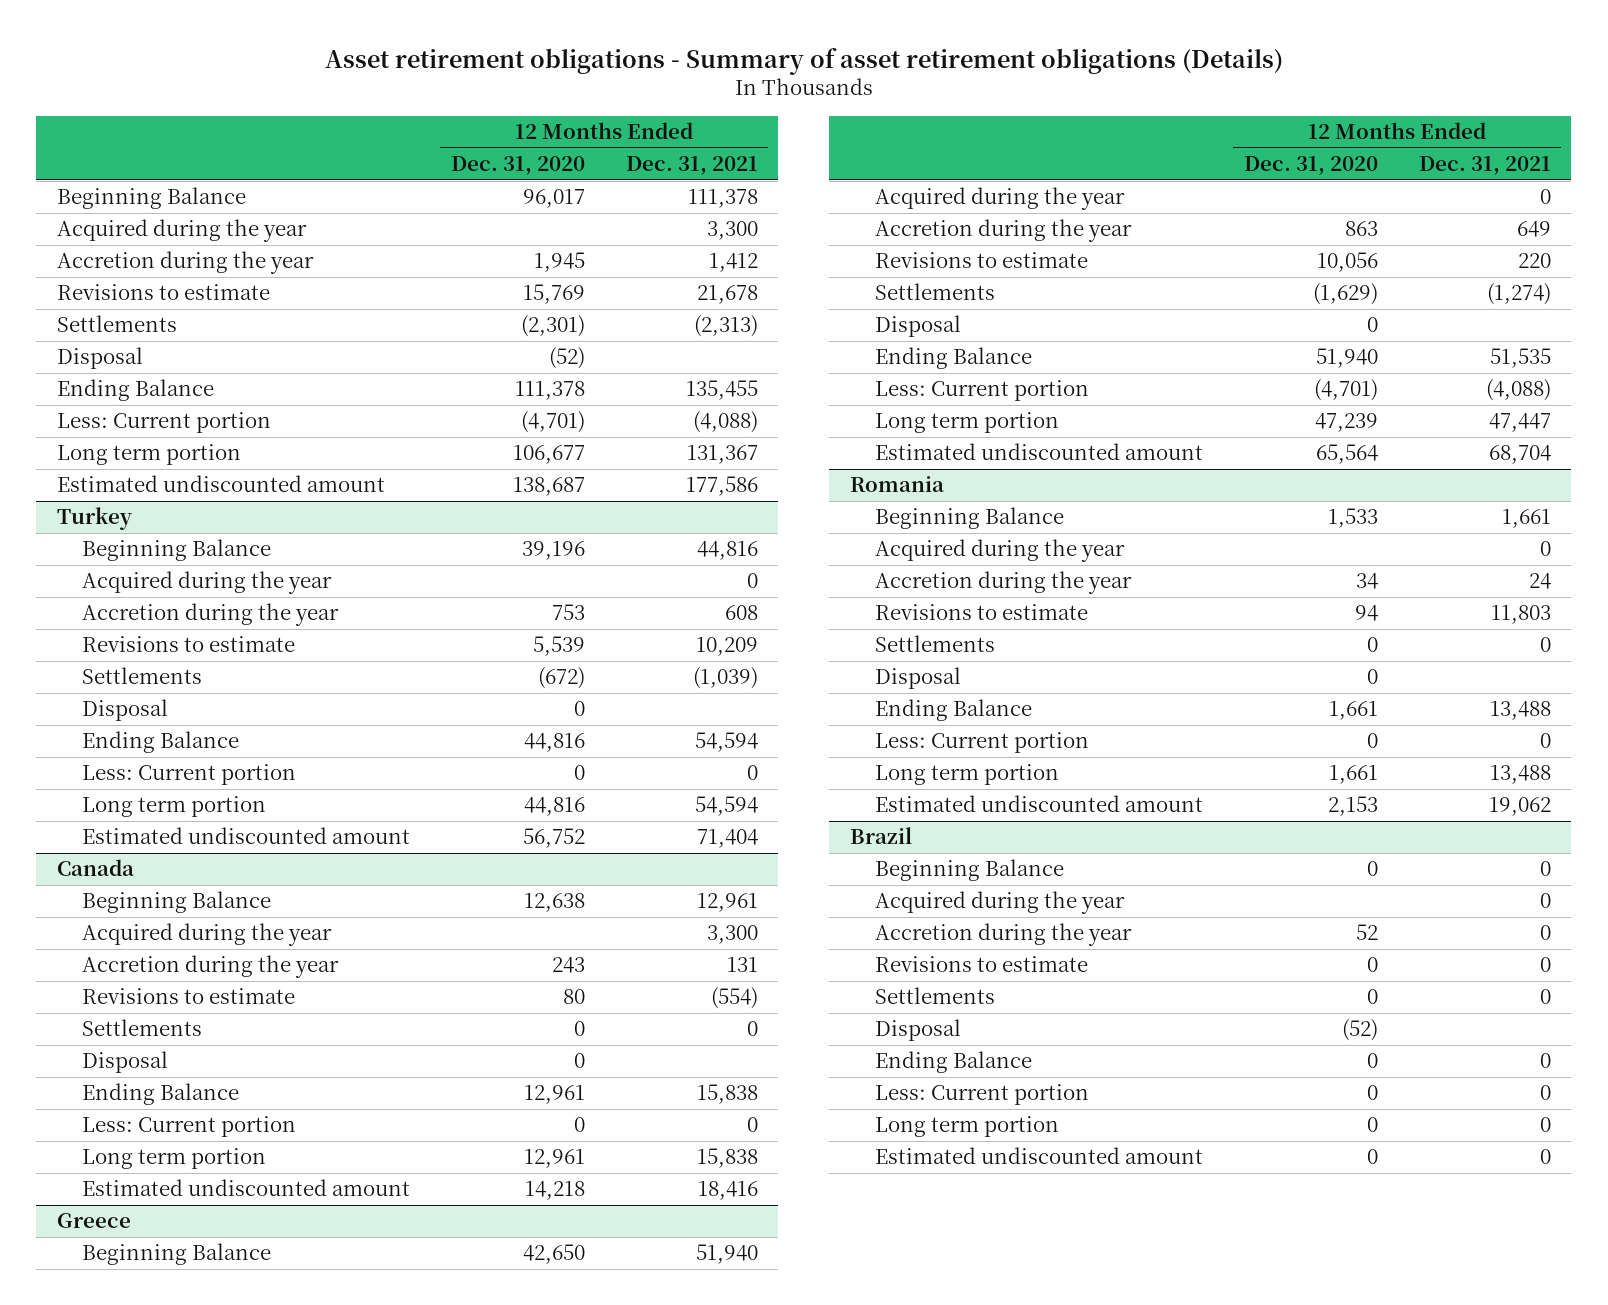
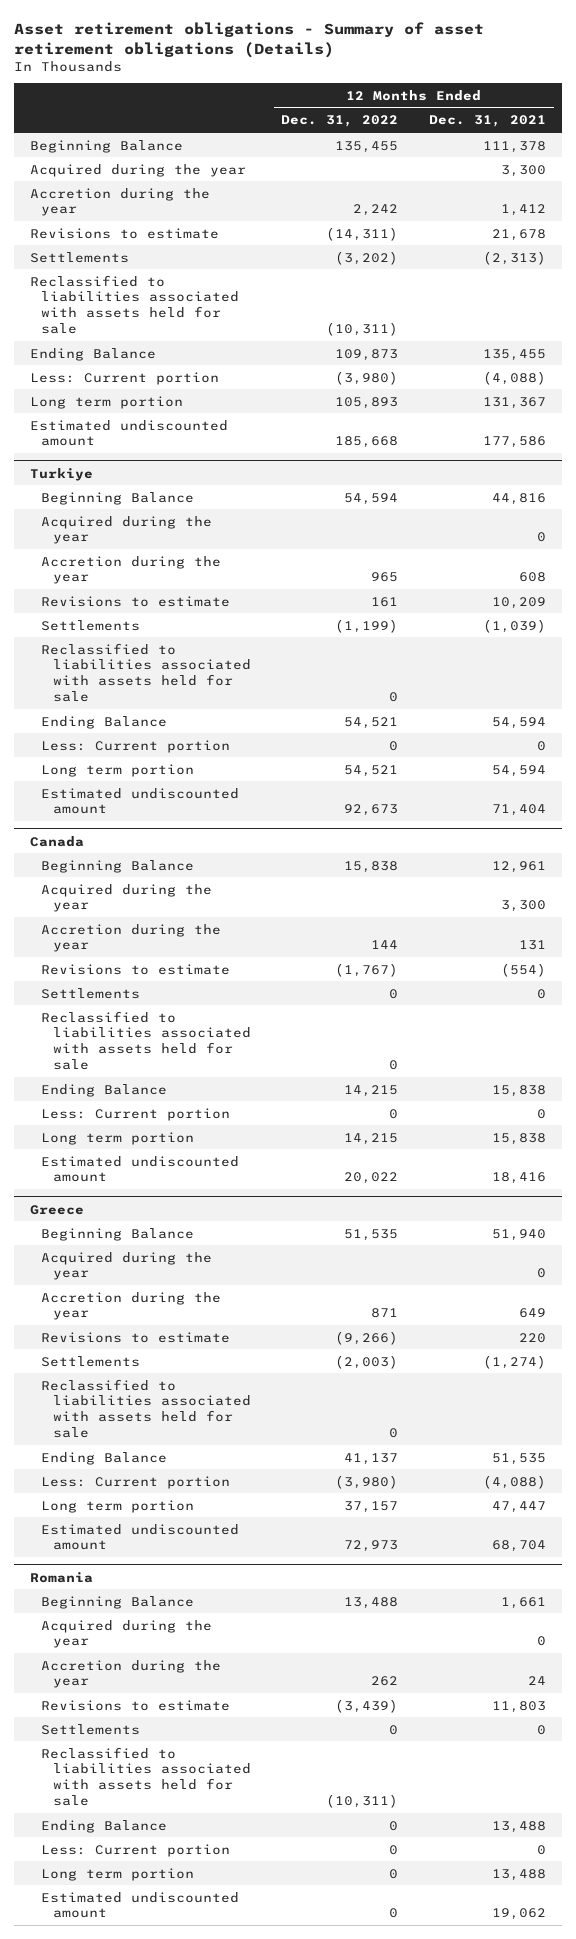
[450,156,585,176] Dec. 31, 2020 -> none
none -> [281,115,399,128] Dec. 31, 2022
[56,347,143,370] Disposal -> none
none -> [29,274,240,335] Reclassified to liabilities associated with assets held for sale
[56,507,132,531] Turkey -> [29,467,93,481] Turkiye
[81,699,168,722] Disposal -> none
none -> [41,642,251,703] Reclassified to liabilities associated with assets held for sale
[81,1051,168,1074] Disposal -> none
none -> [41,1010,251,1071] Reclassified to liabilities associated with assets held for sale
[874,315,961,338] Disposal -> none
none -> [41,1378,251,1439] Reclassified to liabilities associated with assets held for sale
[874,667,961,690] Disposal -> none
none -> [41,1746,251,1807] Reclassified to liabilities associated with assets held for sale
[849,827,912,845] Brazil -> none
[874,859,1064,882] Beginning Balance -> none
[874,891,1125,915] Acquired during the year -> none
[874,923,1132,947] Accretion during the year -> none
[874,956,1088,973] Revisions to estimate -> none
[874,987,995,1005] Settlements -> none
[874,1019,961,1042] Disposal -> none
[874,1051,1032,1074] Ending Balance -> none
[874,1084,1089,1106] Less: Current portion -> none
[874,1116,1059,1138] Long term portion -> none
[874,1147,1203,1165] Estimated undiscounted amount -> none

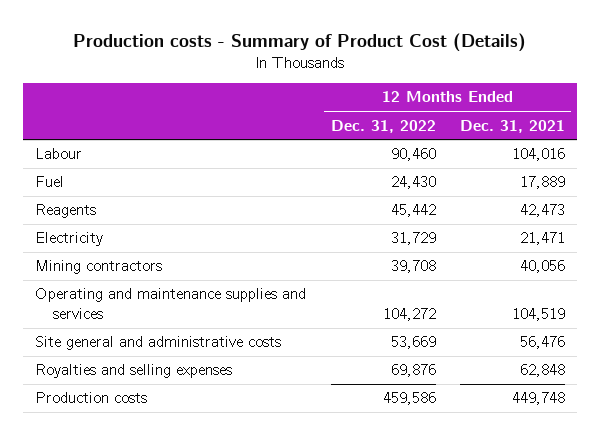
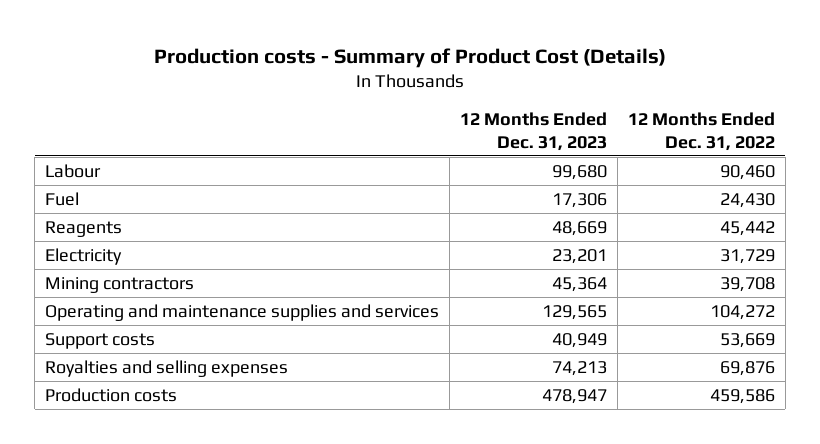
[459,119,565,133] Dec. 31, 2021 -> none
none -> [460,112,608,151] 12 Months Ended Dec. 31, 2023
[35,336,282,351] Site general and administrative costs -> [45,332,156,349] Support costs

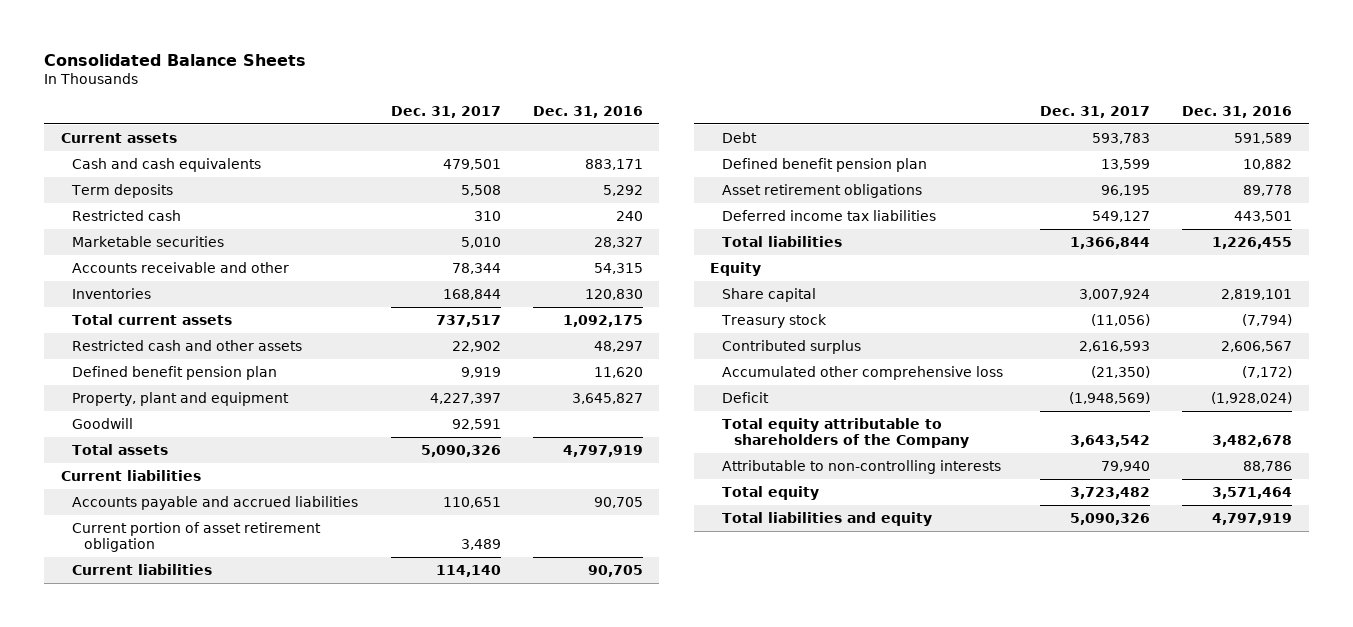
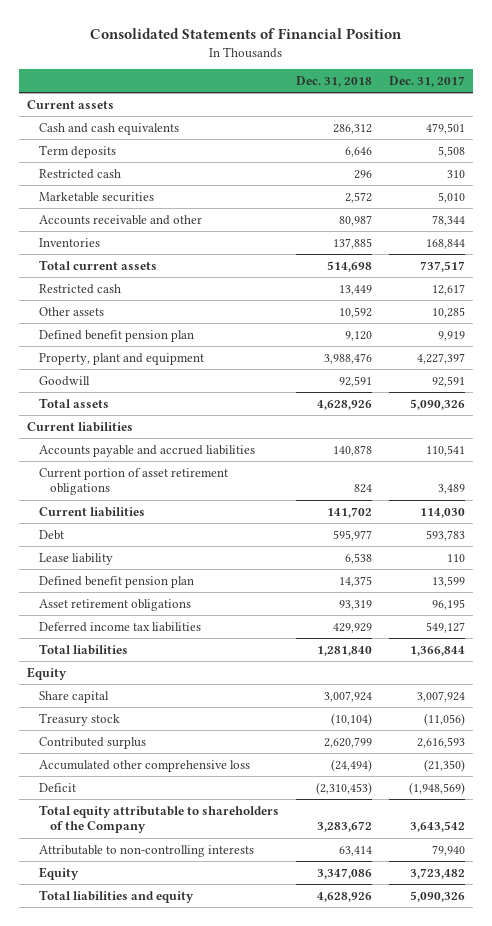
[44,53,307,66] Consolidated Balance Sheets -> [90,28,403,40] Consolidated Statements of Financial Position
[533,105,644,118] Dec. 31, 2016 -> none
none -> [295,76,372,88] Dec. 31, 2018
[72,340,303,352] Restricted cash and other assets -> none
none -> [38,283,121,294] Restricted cash
none -> [38,306,104,316] Other assets
[442,497,501,509] 110,651 -> [425,444,465,456] 110,541
[72,522,322,552] Current portion of asset retirement obligation -> [38,467,228,496] Current portion of asset retirement obligations
[435,565,501,578] 114,140 -> [419,507,465,518] 114,030
none -> [38,552,113,565] Lease liability
[721,486,819,501] Total equity -> [38,866,79,880] Equity

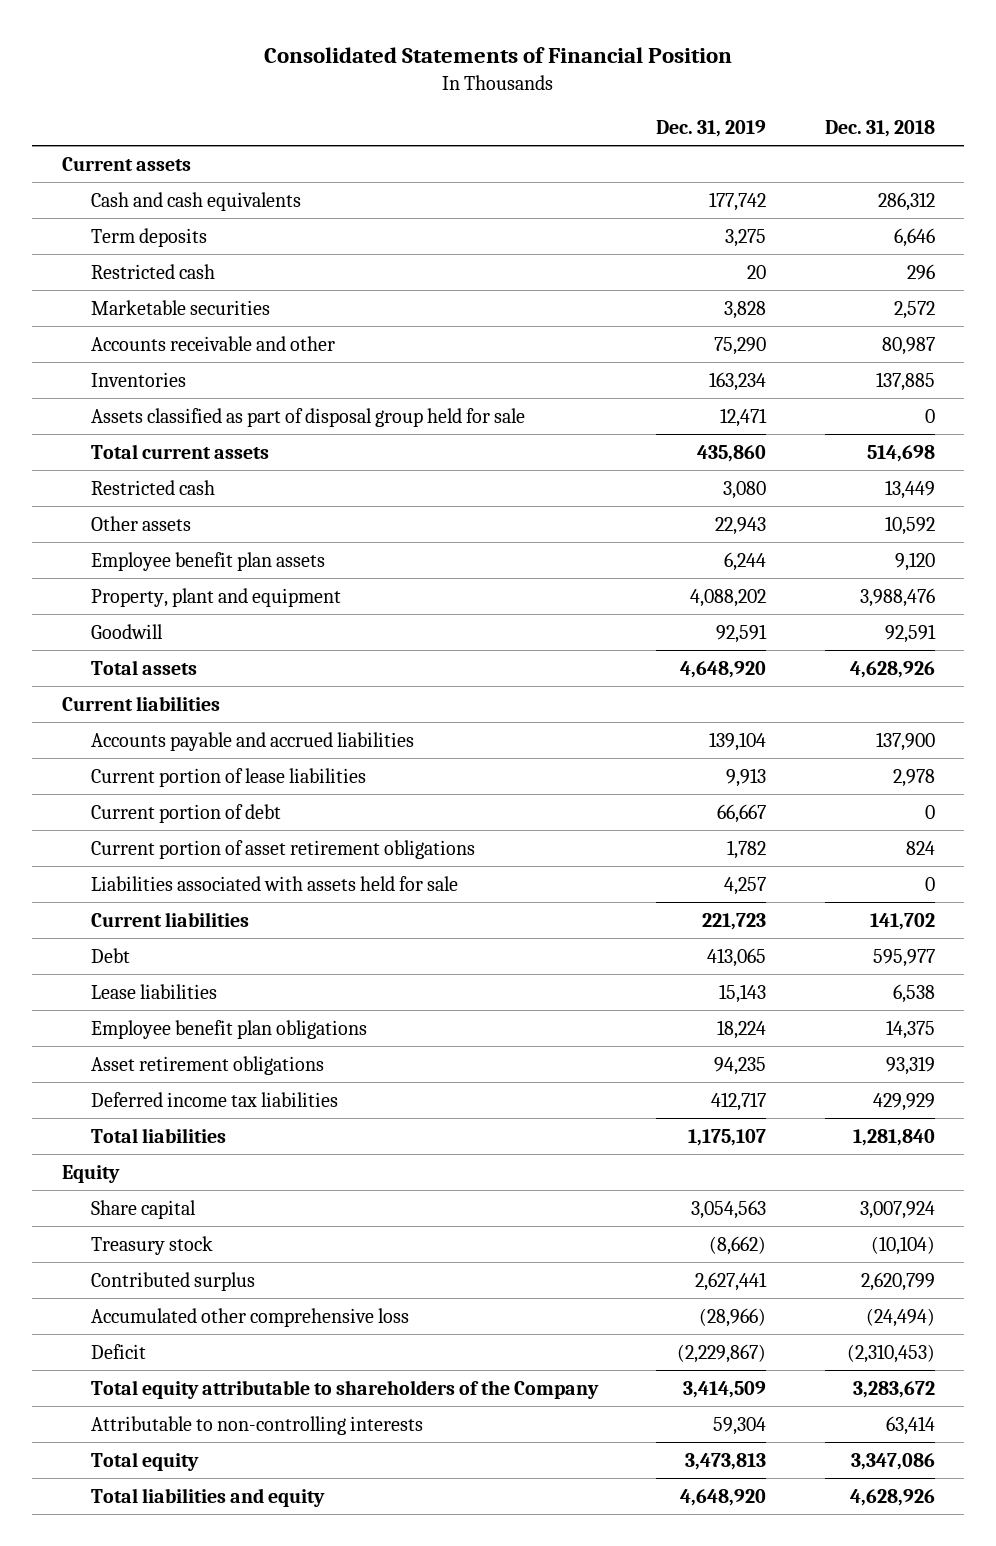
[388,76,465,88] Dec. 31, 2017 -> none
none -> [656,120,767,138] Dec. 31, 2019
none -> [90,407,525,427] Assets classified as part of disposal group held for sale
[38,329,194,342] Defined benefit pension plan -> [90,551,325,571] Employee benefit plan assets
[332,444,372,456] 140,878 -> [875,731,935,751] 137,900
none -> [90,767,366,787] Current portion of lease liabilities
none -> [90,803,281,823] Current portion of debt
none -> [90,875,458,891] Liabilities associated with assets held for sale
[38,552,113,565] Lease liability -> [90,983,217,999] Lease liabilities
[38,575,194,588] Defined benefit pension plan -> [90,1019,367,1039] Employee benefit plan obligations
[38,866,79,880] Equity -> [90,1451,199,1471] Total equity

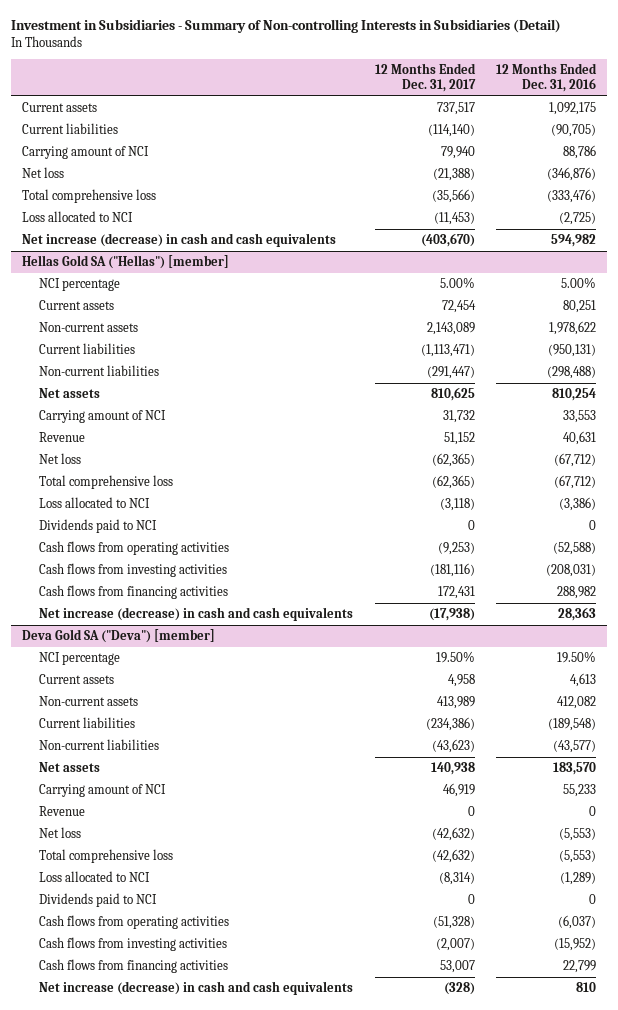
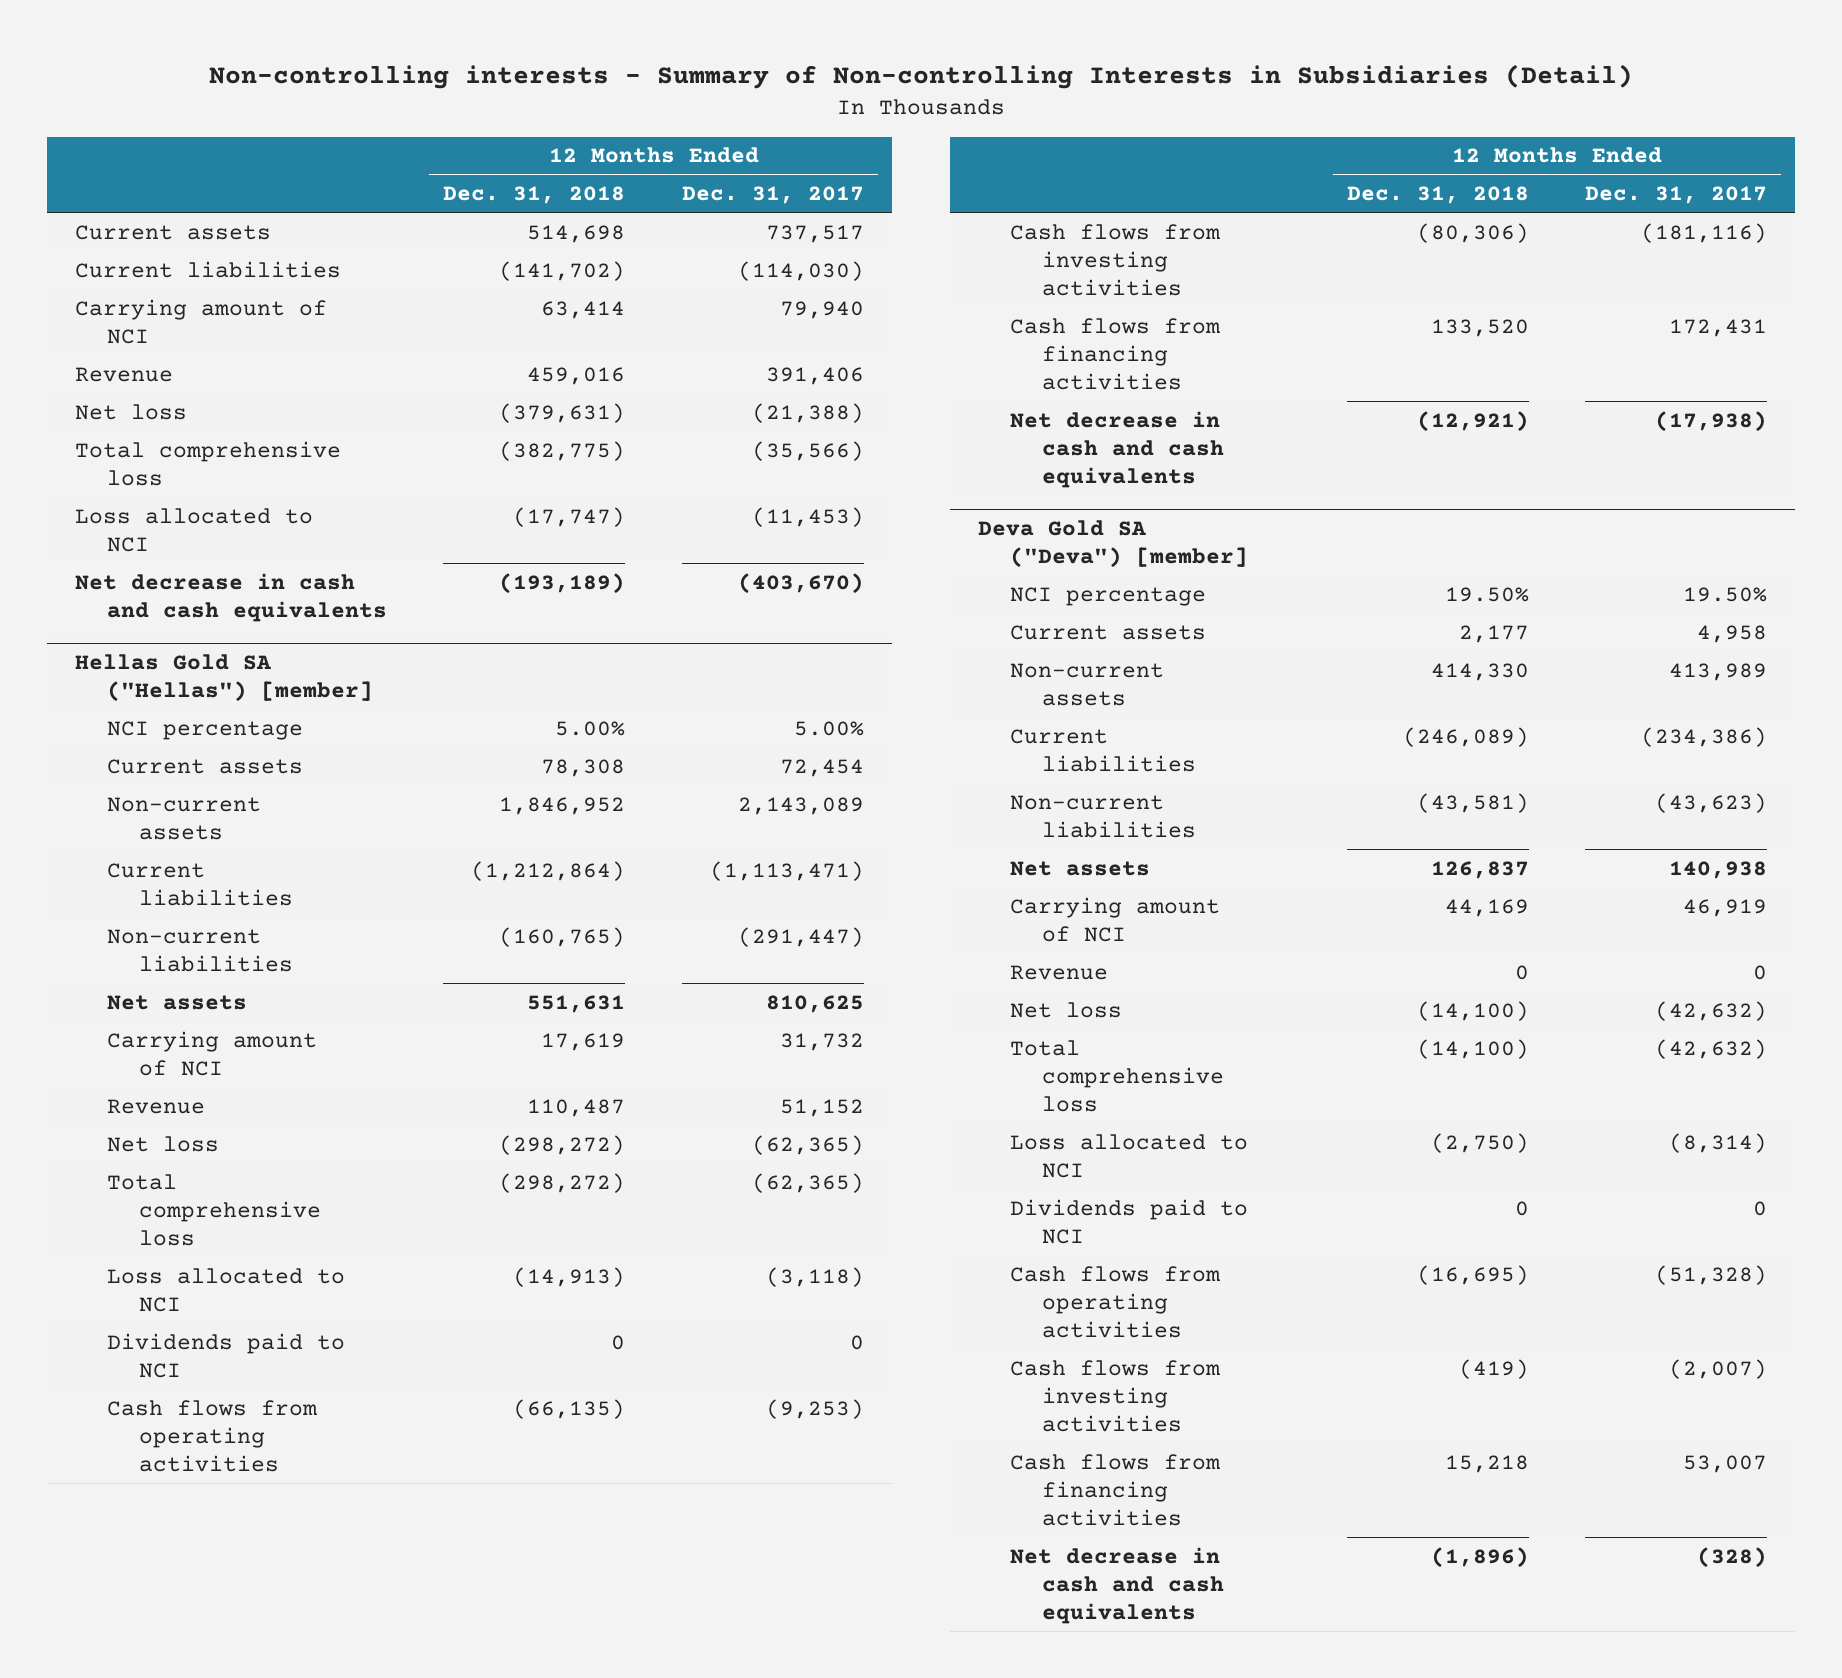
[10,19,561,34] Investment in Subsidiaries - Summary of Non-controlling Interests in Subsidiaries (Detail) -> [208,63,1633,89] Non-controlling interests - Summary of Non-controlling Interests in Subsidiaries (Detail)
[496,63,598,93] 12 Months Ended Dec. 31, 2016 -> none
none -> [443,185,626,204] Dec. 31, 2018
[427,124,475,138] (114,140) -> [737,260,864,281] (114,030)
none -> [74,366,173,382] Revenue
[21,233,336,248] Net increase (decrease) in cash and cash equivalents -> [74,572,387,622] Net decrease in cash and cash equivalents
[39,607,354,622] Net increase (decrease) in cash and cash equivalents -> [1010,410,1225,489] Net decrease in cash and cash equivalents
[39,981,354,996] Net increase (decrease) in cash and cash equivalents -> [1010,1546,1225,1625] Net decrease in cash and cash equivalents

